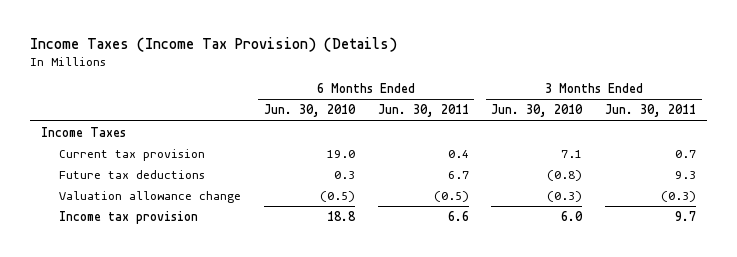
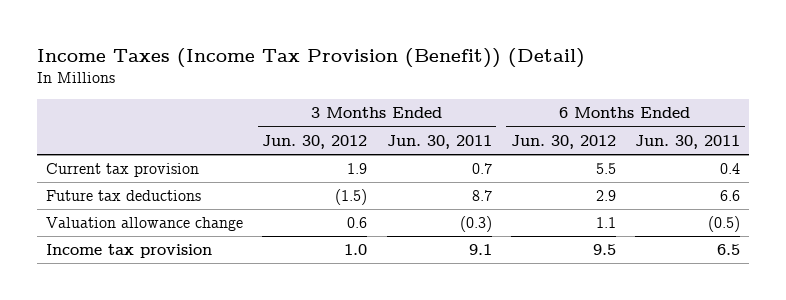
[29,37,397,53] Income Taxes (Income Tax Provision) (Details) -> [36,47,585,68] Income Taxes (Income Tax Provision (Benefit)) (Detail)
[263,104,356,118] Jun. 30, 2010 -> none
[491,104,584,118] Jun. 30, 2010 -> none
none -> [262,134,368,149] Jun. 30, 2012
none -> [510,134,616,149] Jun. 30, 2012
[41,126,127,137] Income Taxes -> none
[447,170,469,179] 6.7 -> [719,190,740,202] 6.6
[674,170,696,179] 9.3 -> [471,190,492,202] 8.7
[447,210,469,221] 6.6 -> [716,244,740,256] 6.5
[674,210,696,221] 9.7 -> [468,244,492,256] 9.1

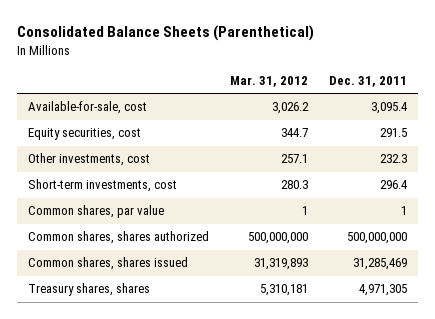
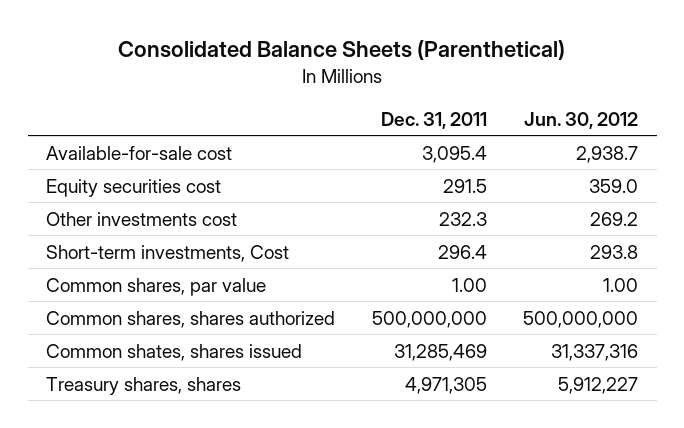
[229,76,308,88] Mar. 31, 2012 -> none
none -> [524,111,639,129] Jun. 30, 2012
[27,101,147,115] Available-for-sale, cost -> [46,145,233,160] Available-for-sale cost
[27,128,141,141] Equity securities, cost -> [46,178,222,197] Equity securities cost
[27,153,150,167] Other investments, cost -> [46,211,238,226] Other investments cost
[27,179,177,193] Short-term investments, cost -> [46,244,290,262] Short-term investments, Cost
[401,206,408,216] 1 -> [451,277,487,292] 1.00
[27,257,188,271] Common shares, shares issued -> [46,343,303,361] Common shates, shares issued

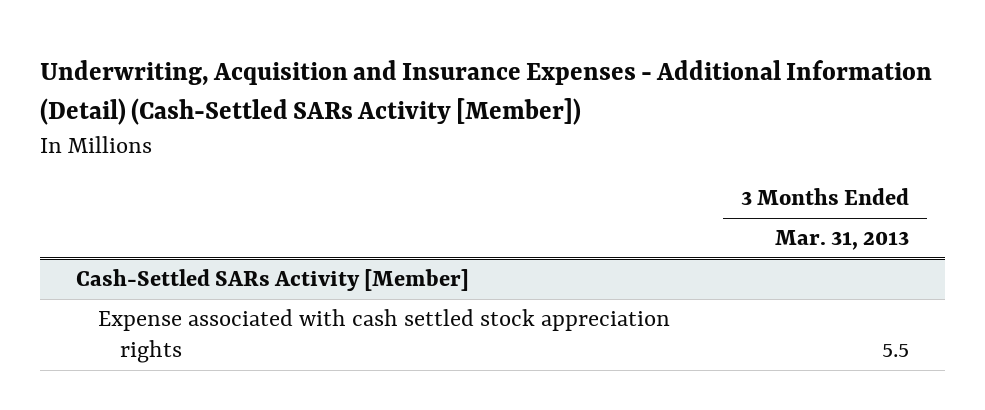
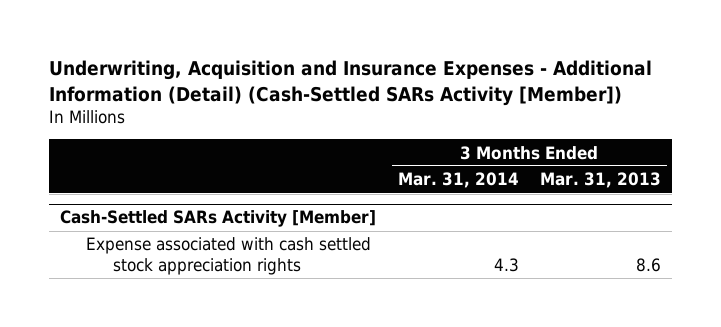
none -> [397,172,519,189] Mar. 31, 2014
[882,344,910,358] 5.5 -> [636,257,662,272] 8.6

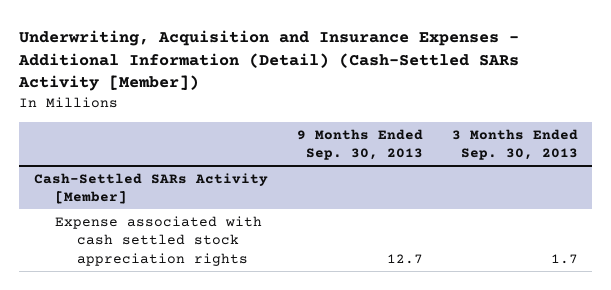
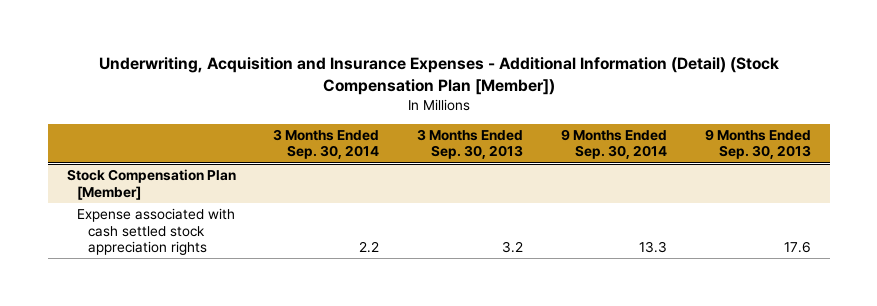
[18,29,520,92] Underwriting, Acquisition and Insurance Expenses - Additional Information (Detail) (Cash-Settled SARs Activity [Member]) -> [98,57,779,96] Underwriting, Acquisition and Insurance Expenses - Additional Information (Detail) (Stock Compensation Plan [Member])
none -> [273,129,380,160] 3 Months Ended Sep. 30, 2014
none -> [560,129,667,160] 9 Months Ended Sep. 30, 2014
[33,172,268,205] Cash-Settled SARs Activity [Member] -> none
none -> [66,169,236,200] Stock Compensation Plan [Member]
[386,253,423,264] 12.7 -> [783,240,811,253] 17.6
[550,253,578,264] 1.7 -> [502,240,524,253] 3.2

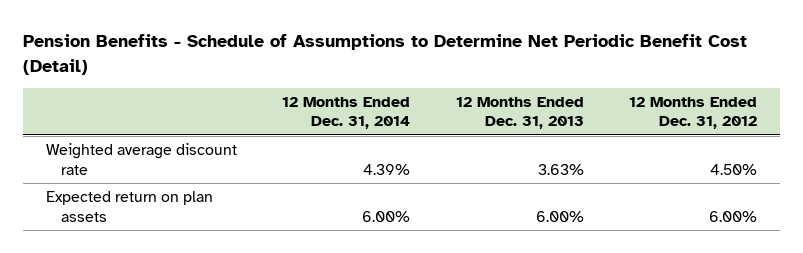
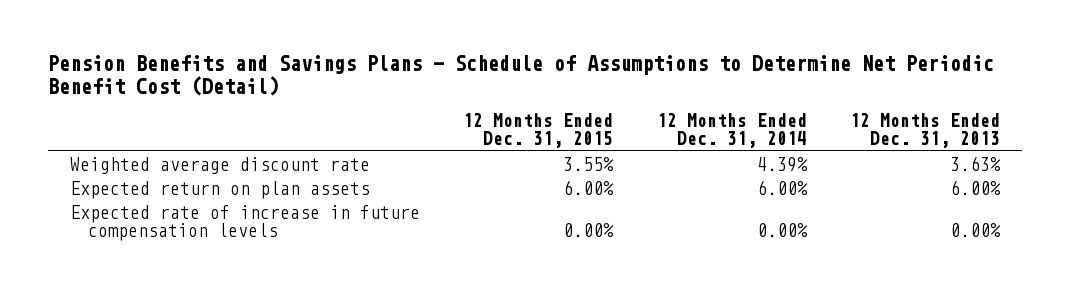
[22,34,747,75] Pension Benefits - Schedule of Assumptions to Determine Net Periodic Benefit Cost (Detail) -> [48,54,995,96] Pension Benefits and Savings Plans - Schedule of Assumptions to Determine Net Periodic Benefit Cost (Detail)
[628,96,757,130] 12 Months Ended Dec. 31, 2012 -> none
none -> [463,113,614,149] 12 Months Ended Dec. 31, 2015
none -> [69,204,420,241] Expected rate of increase in future compensation levels

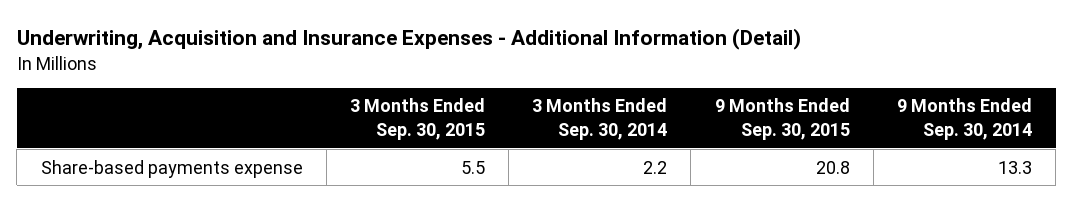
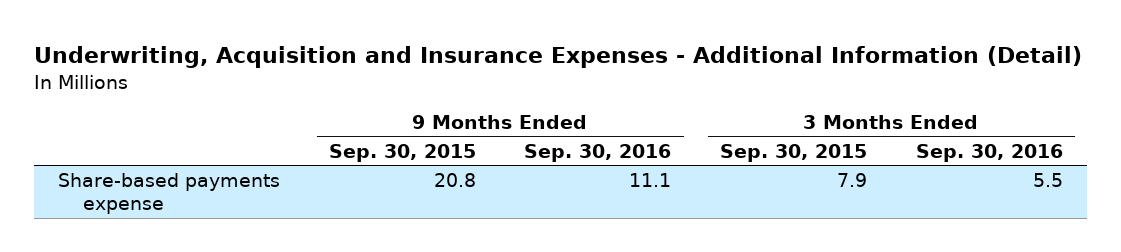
[532,98,668,141] 3 Months Ended Sep. 30, 2014 -> none
[896,98,1032,141] 9 Months Ended Sep. 30, 2014 -> none
none -> [524,143,672,162] Sep. 30, 2016
none -> [915,143,1063,162] Sep. 30, 2016
[460,160,485,174] 5.5 -> [837,173,868,188] 7.9

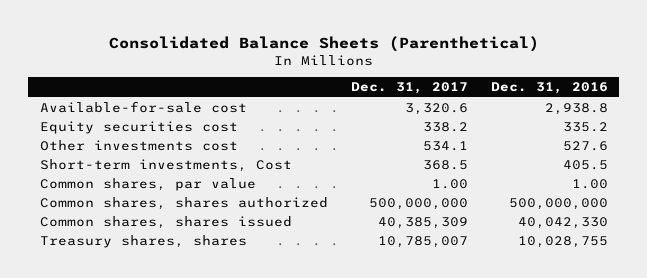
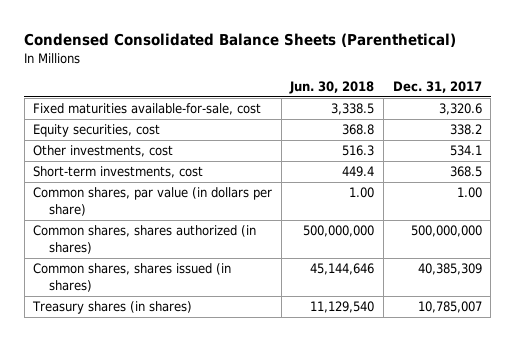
[108,35,539,52] Consolidated Balance Sheets (Parenthetical) -> [24,32,457,47] Condensed Consolidated Balance Sheets (Parenthetical)
[490,82,608,95] Dec. 31, 2016 -> none
none -> [289,81,375,95] Jun. 30, 2018
[39,101,247,114] Available-for-sale cost -> [33,103,262,116] Fixed maturities available-for-sale, cost
[39,121,238,135] Equity securities cost -> [33,124,161,138] Equity securities, cost
[39,140,238,152] Other investments cost -> [33,145,174,158] Other investments, cost
[39,159,292,173] Short-term investments, Cost -> [33,166,204,179] Short-term investments, cost
[39,178,256,192] Common shares, par value -> [33,187,273,217] Common shares, par value (in dollars per share)
[39,197,328,211] Common shares, shares authorized -> [33,225,257,255] Common shares, shares authorized (in shares)
[39,216,292,230] Common shares, shares issued -> [33,263,232,293] Common shares, shares issued (in shares)
[39,235,247,249] Treasury shares, shares -> [32,301,193,315] Treasury shares (in shares)

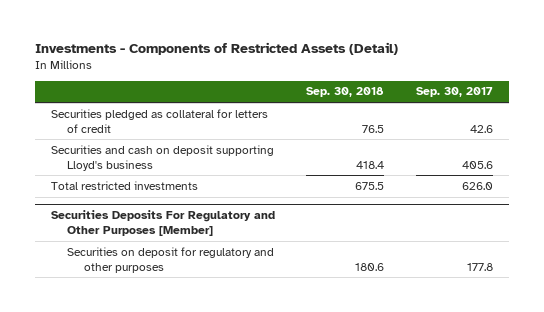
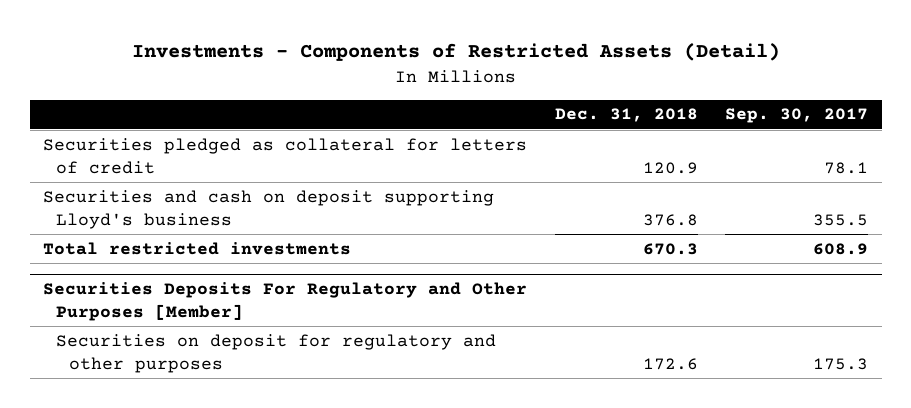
[306,87,385,98] Sep. 30, 2018 -> none
none -> [554,108,698,123] Dec. 31, 2018
[470,124,494,133] 42.6 -> [824,161,869,174] 78.1
[462,160,494,169] 405.6 -> [813,213,869,226] 355.5
[462,181,494,190] 626.0 -> [813,242,869,255] 608.9
[467,262,494,271] 177.8 -> [813,357,869,370] 175.3

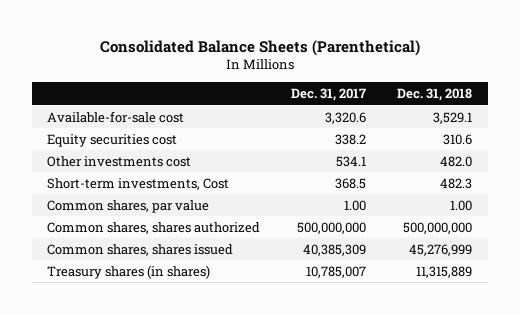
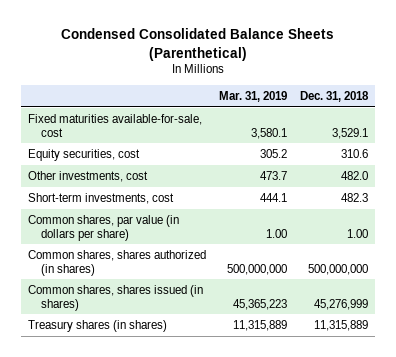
[99,39,420,56] Consolidated Balance Sheets (Parenthetical) -> [60,28,334,61] Condensed Consolidated Balance Sheets (Parenthetical)
[291,88,367,102] Dec. 31, 2017 -> none
none -> [218,90,287,102] Mar. 31, 2019
[47,110,185,123] Available-for-sale cost -> [27,113,202,137] Fixed maturities available-for-sale, cost
[47,133,178,147] Equity securities cost -> [27,148,140,161] Equity securities, cost
[47,155,192,167] Other investments cost -> [27,170,148,182] Other investments, cost
[47,177,230,190] Short-term investments, Cost -> [27,192,174,204] Short-term investments, cost
[47,199,210,213] Common shares, par value -> [27,214,179,241] Common shares, par value (in dollars per share)
[47,221,261,234] Common shares, shares authorized -> [27,249,206,276] Common shares, shares authorized (in shares)
[47,243,234,256] Common shares, shares issued -> [27,284,203,311] Common shares, shares issued (in shares)

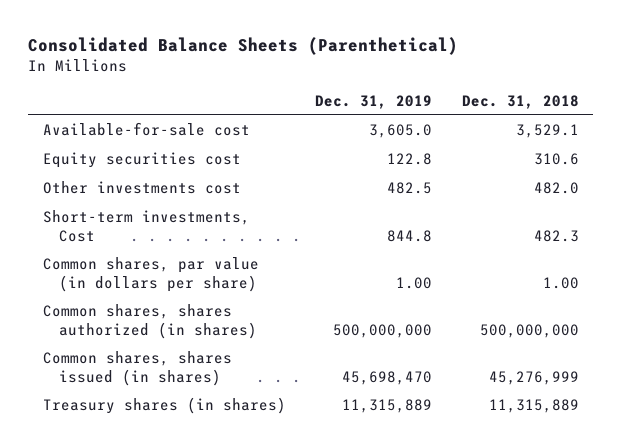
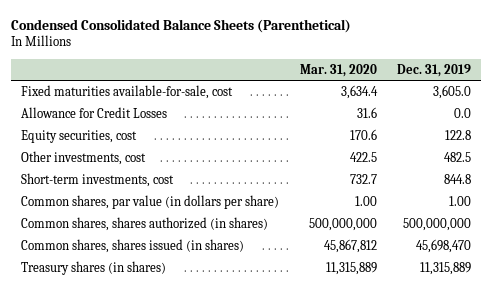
[28,37,459,56] Consolidated Balance Sheets (Parenthetical) -> [10,18,351,33] Condensed Consolidated Balance Sheets (Parenthetical)
[461,94,579,109] Dec. 31, 2018 -> none
none -> [299,63,377,77] Mar. 31, 2020
[42,122,250,137] Available-for-sale cost -> [21,85,234,100] Fixed maturities available-for-sale, cost
none -> [21,107,168,119] Allowance for Credit Losses
[42,152,241,169] Equity securities cost -> [21,130,138,144] Equity securities, cost
[42,181,241,195] Other investments cost -> [21,151,147,166] Other investments, cost
[42,210,250,242] Short-term investments, Cost -> [21,173,175,188] Short-term investments, cost

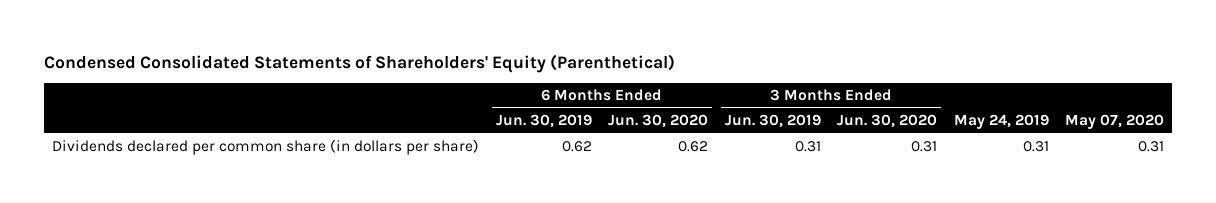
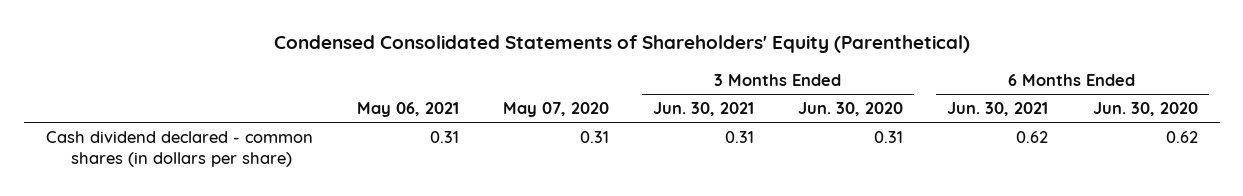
[495,114,592,129] Jun. 30, 2019 -> none
[724,114,821,129] Jun. 30, 2019 -> none
[953,114,1049,130] May 24, 2019 -> none
none -> [356,102,459,118] May 06, 2021
none -> [653,102,755,117] Jun. 30, 2021
none -> [947,102,1049,117] Jun. 30, 2021
[52,139,480,156] Dividends declared per common share (in dollars per share) -> [45,130,313,167] Cash dividend declared - common shares (in dollars per share)

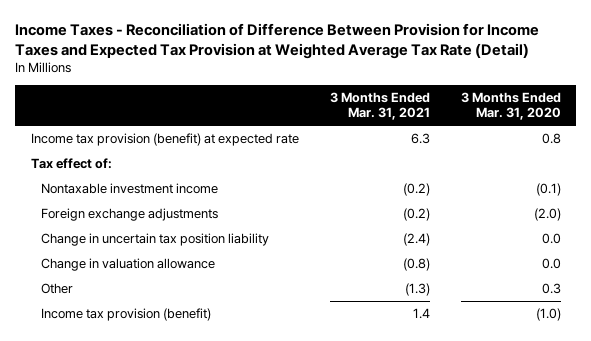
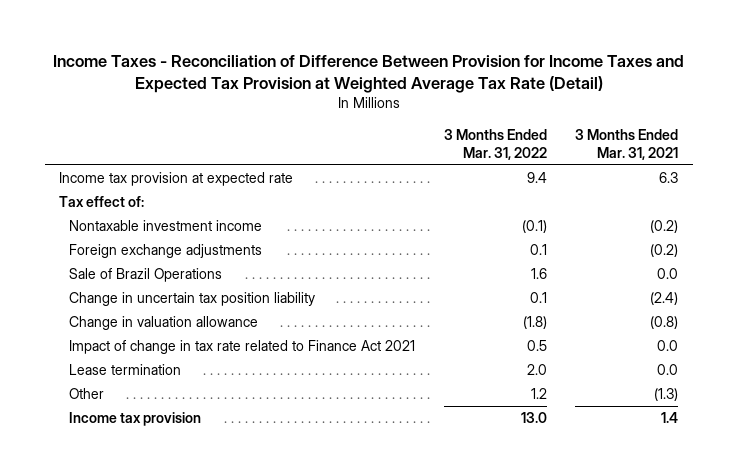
[460,92,561,121] 3 Months Ended Mar. 31, 2020 -> none
none -> [443,128,547,161] 3 Months Ended Mar. 31, 2022
[30,133,299,147] Income tax provision (benefit) at expected rate -> [59,172,294,187] Income tax provision at expected rate
none -> [69,268,223,283] Sale of Brazil Operations
none -> [69,340,416,355] Impact of change in tax rate related to Finance Act 2021
none -> [69,364,182,376] Lease termination
[40,308,211,322] Income tax provision (benefit) -> [69,412,202,427] Income tax provision

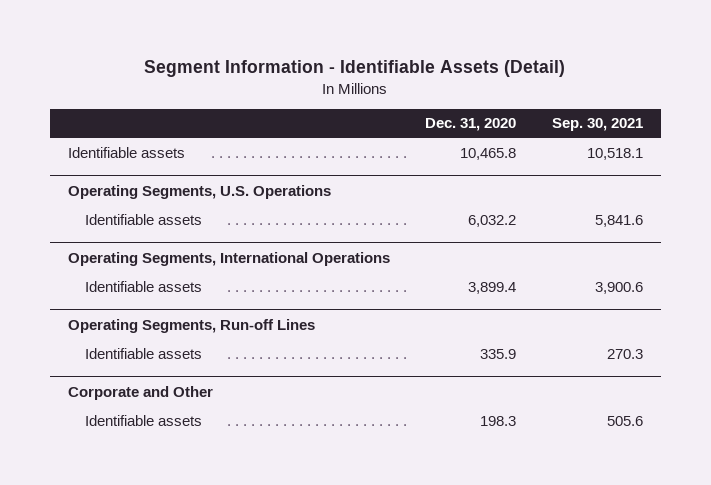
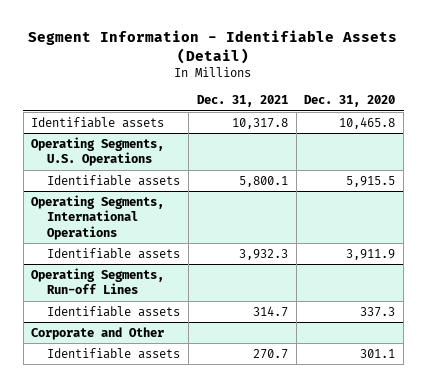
[552,118,644,132] Sep. 30, 2021 -> none
none -> [196,95,288,108] Dec. 31, 2021
[468,214,517,227] 6,032.2 -> [346,175,396,187] 5,915.5
[468,281,517,294] 3,899.4 -> [346,248,396,260] 3,911.9
[480,348,517,359] 335.9 -> [360,306,396,317] 337.3
[480,415,517,426] 198.3 -> [360,348,396,358] 301.1

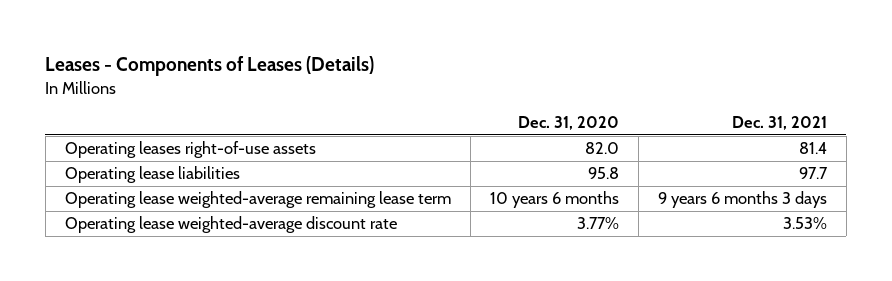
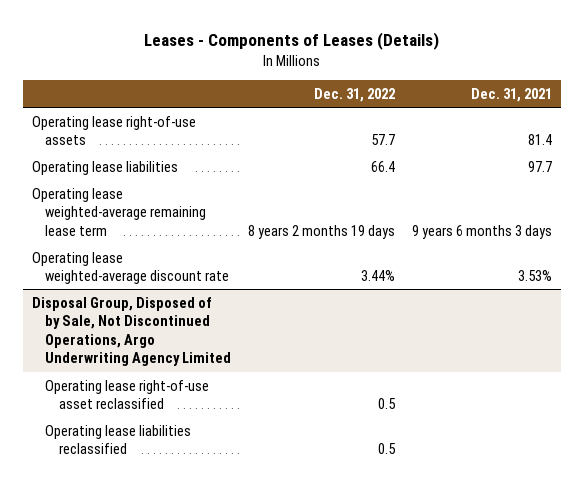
[517,116,619,131] Dec. 31, 2020 -> none
none -> [314,88,396,103] Dec. 31, 2022
[64,141,316,159] Operating leases right-of-use assets -> [31,115,196,146] Operating lease right-of-use assets
none -> [31,296,232,367] Disposal Group, Disposed of by Sale, Not Discontinued Operations, Argo Underwriting Agency Limited
none -> [45,379,210,410] Operating lease right-of-use asset reclassified
none -> [45,424,192,455] Operating lease liabilities reclassified

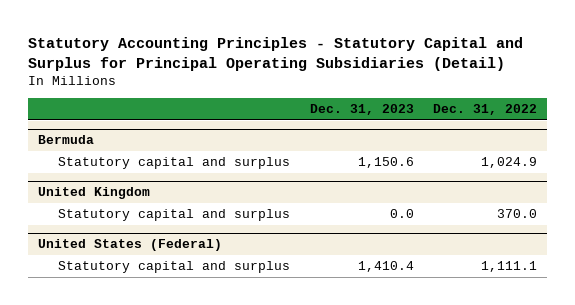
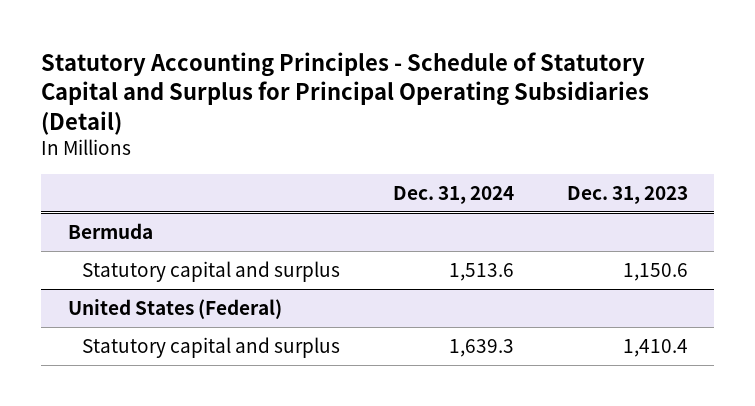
[27,36,523,71] Statutory Accounting Principles - Statutory Capital and Surplus for Principal Operating Subsidiaries (Detail) -> [41,51,650,135] Statutory Accounting Principles - Schedule of Statutory Capital and Surplus for Principal Operating Subsidiaries (Detail)
[433,104,538,116] Dec. 31, 2022 -> none
none -> [392,185,514,204] Dec. 31, 2024
[37,187,150,200] United Kingdom -> none
[57,208,290,221] Statutory capital and surplus -> none

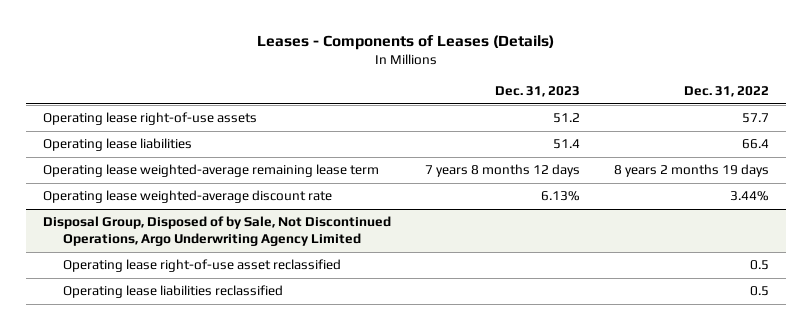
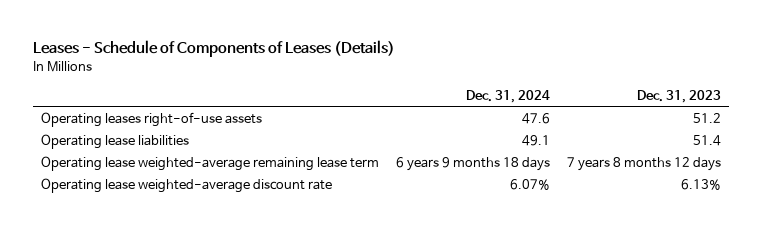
[256,35,554,51] Leases - Components of Leases (Details) -> [33,40,396,58] Leases - Schedule of Components of Leases (Details)
[684,86,770,98] Dec. 31, 2022 -> none
none -> [465,90,550,104] Dec. 31, 2024
[42,112,257,126] Operating lease right-of-use assets -> [41,111,263,127] Operating leases right-of-use assets
[42,216,391,247] Disposal Group, Disposed of by Sale, Not Discontinued Operations, Argo Underwriting Agency Limited -> none
[62,259,341,273] Operating lease right-of-use asset reclassified -> none
[62,285,283,299] Operating lease liabilities reclassified -> none

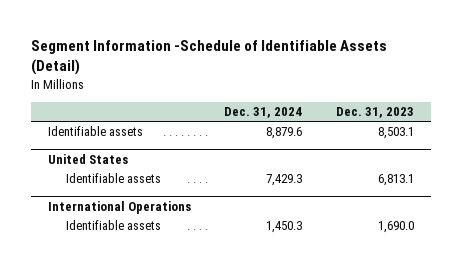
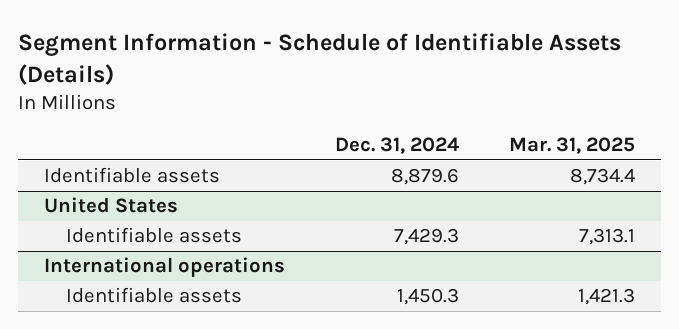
[30,39,387,76] Segment Information -Schedule of Identifiable Assets (Detail) -> [18,32,622,85] Segment Information - Schedule of Identifiable Assets (Details)
[336,107,415,119] Dec. 31, 2023 -> none
none -> [509,136,636,154] Mar. 31, 2025
[47,200,191,214] International Operations -> [43,257,285,278] International operations

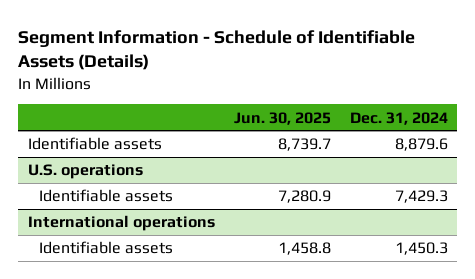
[509,136,636,154] Mar. 31, 2025 -> none
none -> [233,111,331,125] Jun. 30, 2025
[43,197,178,214] United States -> [27,164,143,180] U.S. operations

